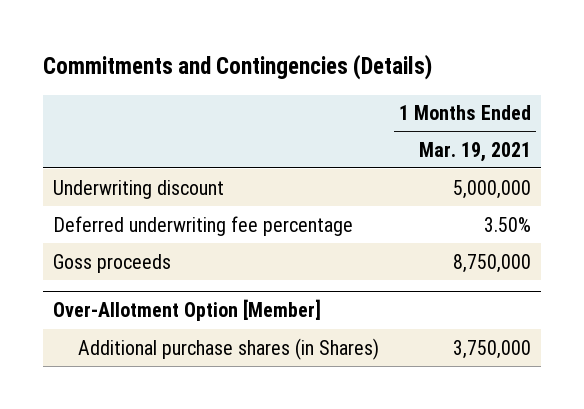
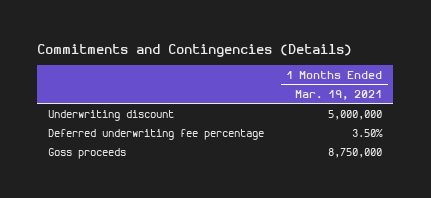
[53,299,322,322] Over-Allotment Option [Member] -> none
[77,337,379,360] Additional purchase shares (in Shares) -> none

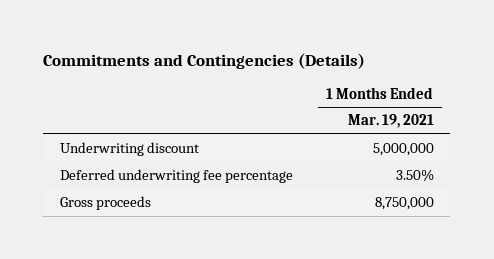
[48,147,127,159] Goss proceeds -> [60,196,152,211] Gross proceeds

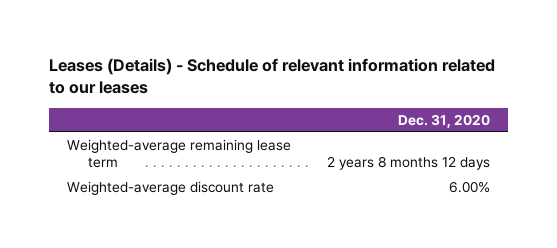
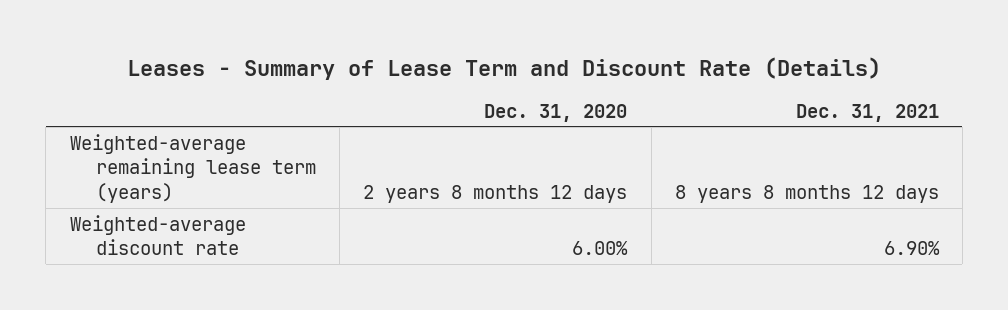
[49,58,496,95] Leases (Details) - Schedule of relevant information related to our leases -> [127,56,882,80] Leases - Summary of Lease Term and Discount Rate (Details)
none -> [795,103,939,122] Dec. 31, 2021
[67,139,292,169] Weighted-average remaining lease term -> [69,133,316,203] Weighted-average remaining lease term (years)

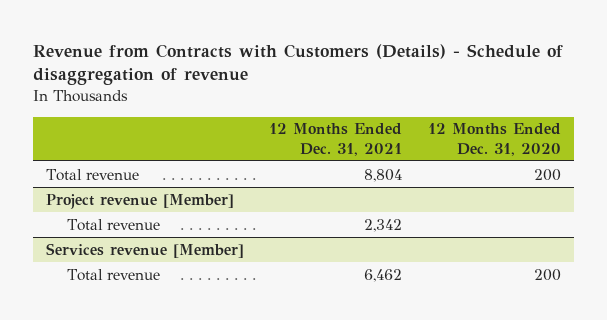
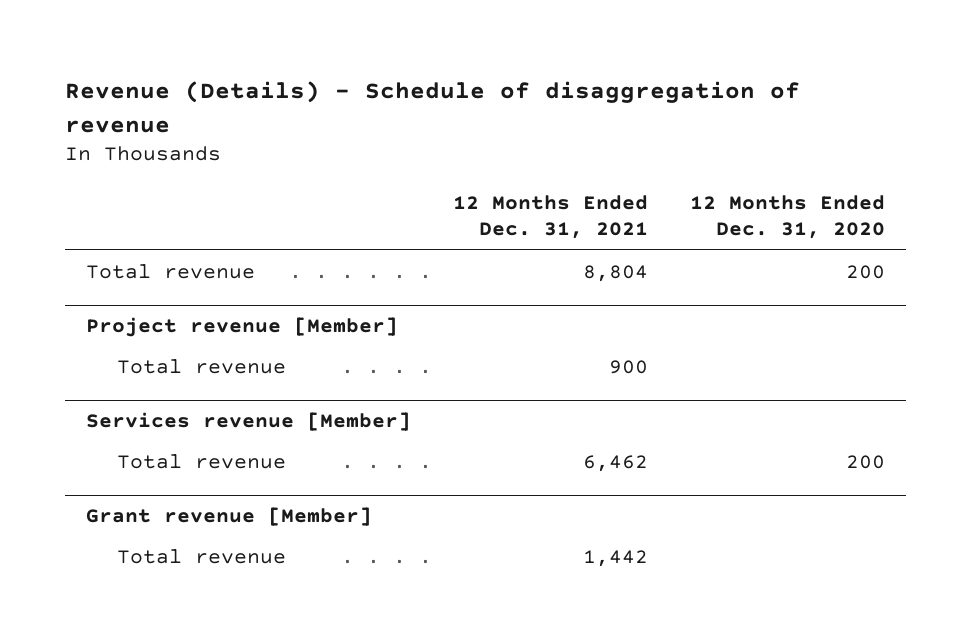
[32,43,563,86] Revenue from Contracts with Customers (Details) - Schedule of disaggregation of revenue -> [65,81,801,133] Revenue (Details) - Schedule of disaggregation of revenue
[364,218,403,232] 2,342 -> [609,359,649,374] 900
none -> [86,507,373,527] Grant revenue [Member]
none -> [116,548,286,564] Total revenue

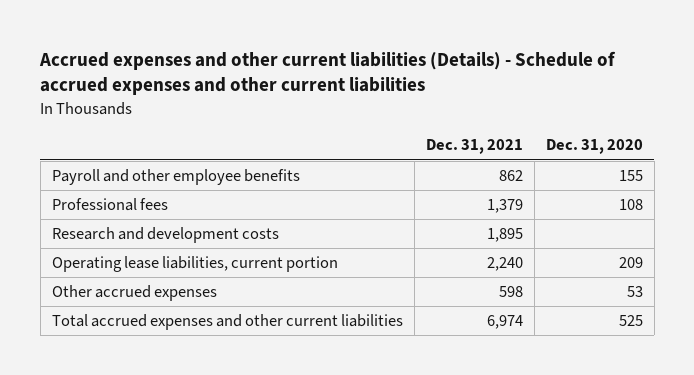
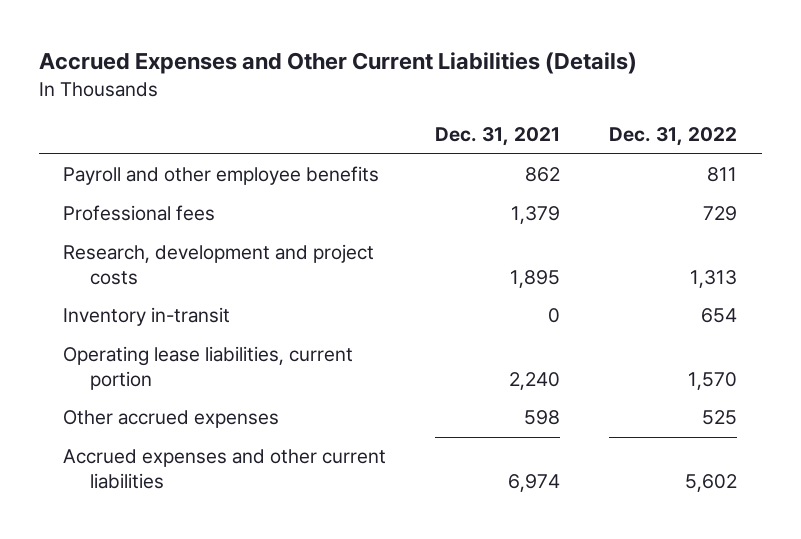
[39,50,617,96] Accrued expenses and other current liabilities (Details) - Schedule of accrued expenses and other current liabilities -> [38,52,637,75] Accrued Expenses and Other Current Liabilities (Details)
[545,139,643,155] Dec. 31, 2020 -> none
none -> [609,127,738,147] Dec. 31, 2022
[51,227,279,244] Research and development costs -> [63,244,375,286] Research, development and project costs
none -> [63,307,231,327] Inventory in-transit
[51,314,403,331] Total accrued expenses and other current liabilities -> [63,449,387,490] Accrued expenses and other current liabilities

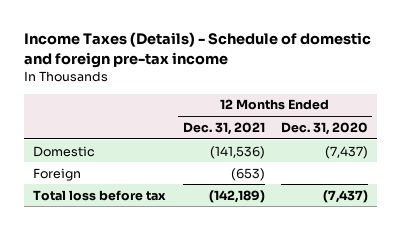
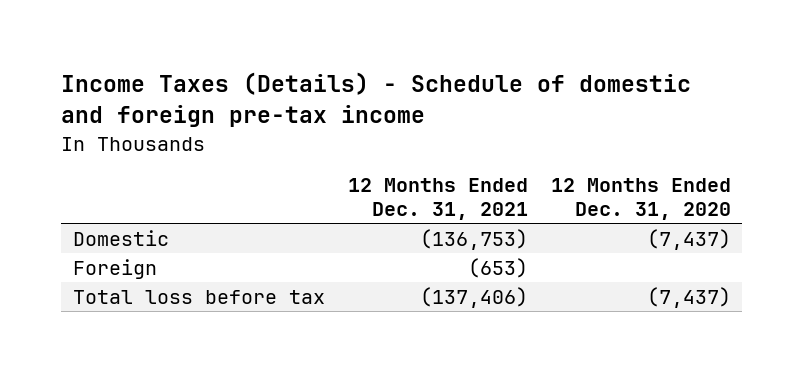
[209,145,265,159] (141,536) -> [419,228,528,250] (136,753)
[208,189,265,203] (142,189) -> [419,286,528,308] (137,406)

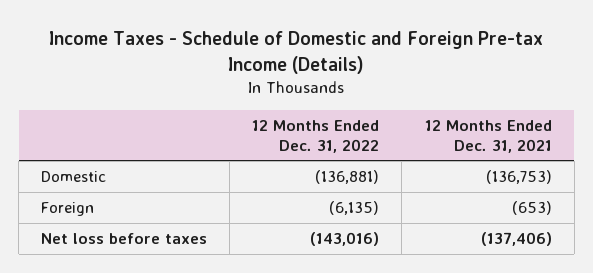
[60,72,691,128] Income Taxes (Details) - Schedule of domestic and foreign pre-tax income -> [49,30,544,74] Income Taxes - Schedule of Domestic and Foreign Pre-tax Income (Details)
[550,178,731,221] 12 Months Ended Dec. 31, 2020 -> none
none -> [252,119,380,153] 12 Months Ended Dec. 31, 2022
[72,289,325,304] Total loss before tax -> [41,233,208,245] Net loss before taxes

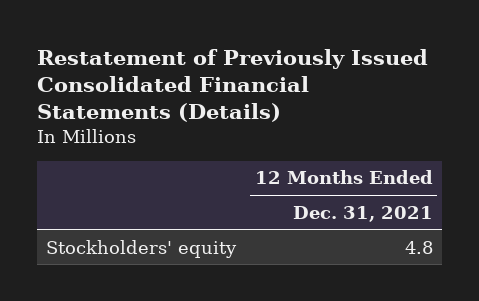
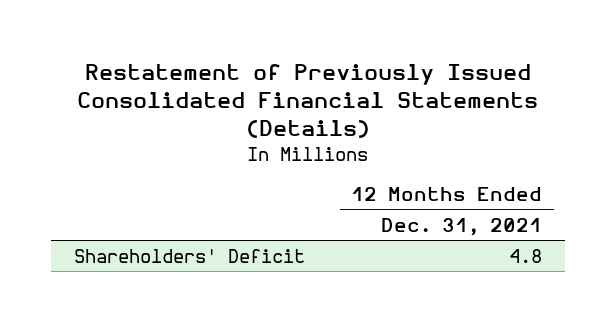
[46,239,238,258] Stockholders' equity -> [74,249,306,264] Shareholders' Deficit

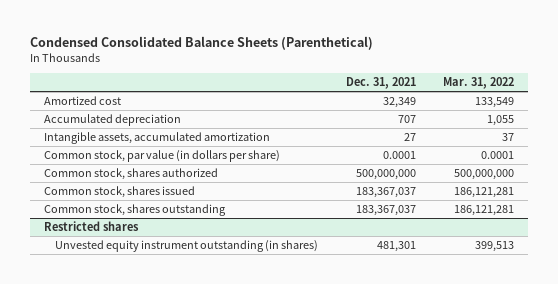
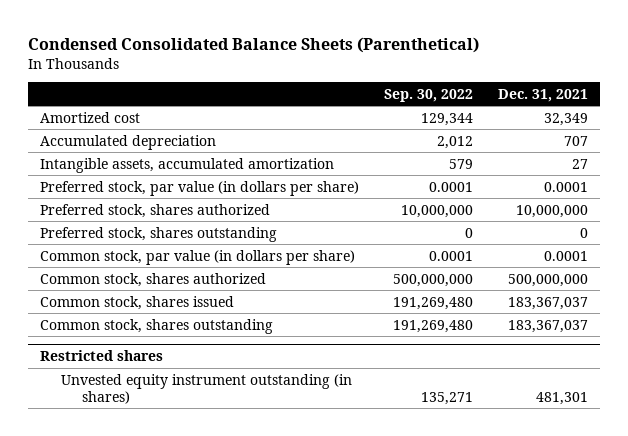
[443,77,515,90] Mar. 31, 2022 -> none
none -> [384,88,474,102] Sep. 30, 2022
none -> [40,180,360,196] Preferred stock, par value (in dollars per share)
none -> [40,203,271,218] Preferred stock, shares authorized
none -> [40,226,278,242] Preferred stock, shares outstanding

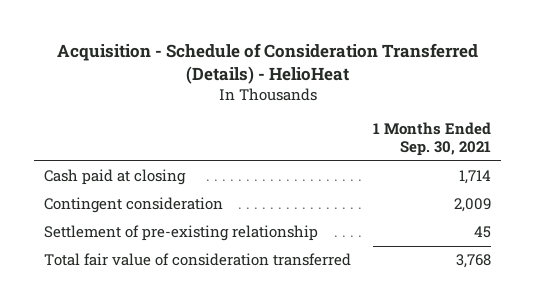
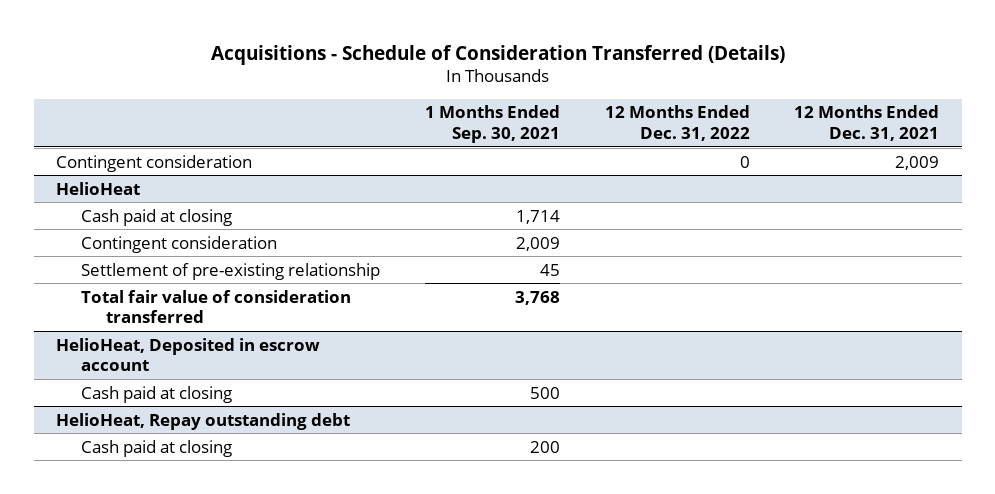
[56,42,478,84] Acquisition - Schedule of Consideration Transferred (Details) - HelioHeat -> [210,44,785,65] Acquisitions - Schedule of Consideration Transferred (Details)
none -> [604,105,750,142] 12 Months Ended Dec. 31, 2022
none -> [794,105,940,142] 12 Months Ended Dec. 31, 2021
none -> [56,154,253,172] Contingent consideration
none -> [56,181,141,195] HelioHeat
none -> [56,337,321,372] HelioHeat, Deposited in escrow account
none -> [81,385,233,403] Cash paid at closing
none -> [56,412,351,430] HelioHeat, Repay outstanding debt
none -> [81,439,233,457] Cash paid at closing

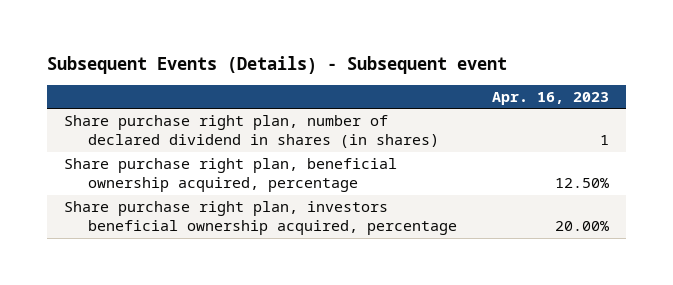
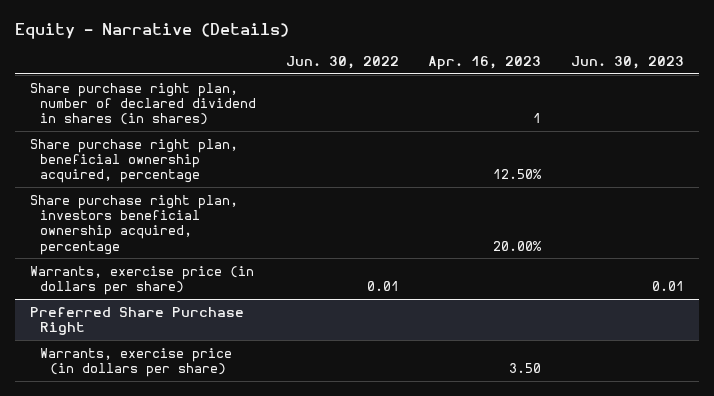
[47,55,508,74] Subsequent Events (Details) - Subsequent event -> [15,23,290,40] Equity - Narrative (Details)
none -> [285,56,399,70] Jun. 30, 2022
none -> [571,56,685,70] Jun. 30, 2023
none -> [29,265,254,295] Warrants, exercise price (in dollars per share)
none -> [29,306,244,335] Preferred Share Purchase Right
none -> [40,347,233,377] Warrants, exercise price (in dollars per share)

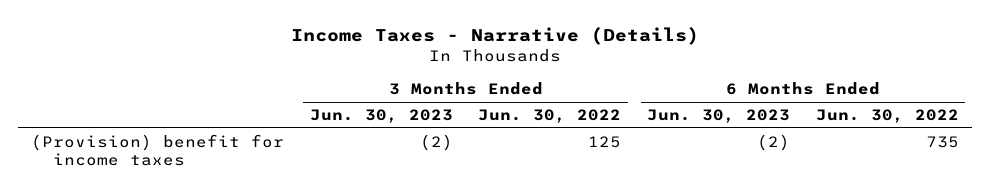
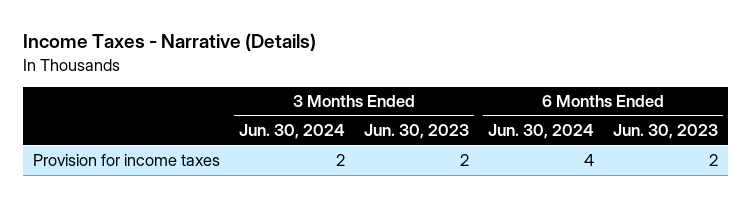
[478,109,622,124] Jun. 30, 2022 -> none
[815,109,959,124] Jun. 30, 2022 -> none
none -> [238,124,345,140] Jun. 30, 2024
none -> [488,124,595,140] Jun. 30, 2024
[31,134,285,167] (Provision) benefit for income taxes -> [32,154,220,167] Provision for income taxes
[419,134,453,152] (2) -> [460,154,470,167] 2
[757,134,791,152] (2) -> [709,154,719,167] 2

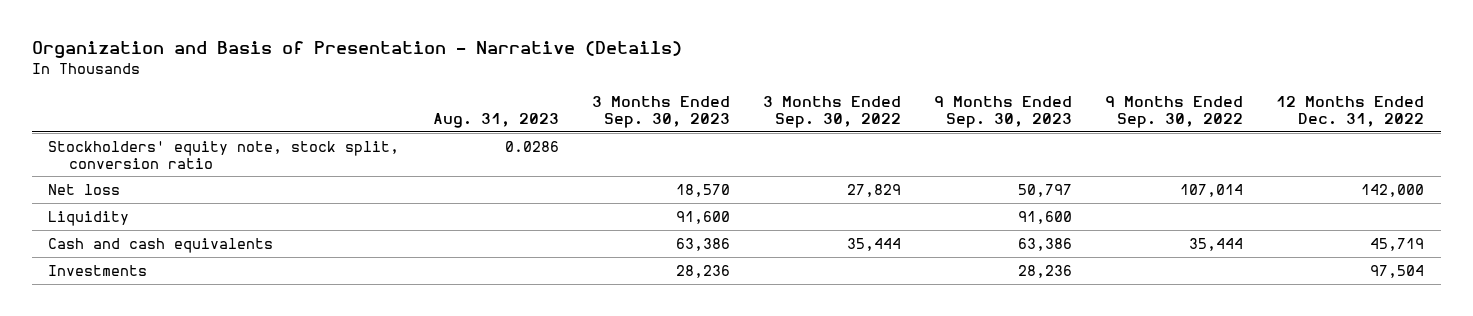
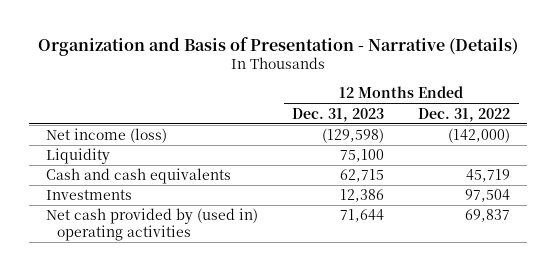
[432,112,559,128] Aug. 31, 2023 -> none
[591,96,730,128] 3 Months Ended Sep. 30, 2023 -> none
[762,96,901,128] 3 Months Ended Sep. 30, 2022 -> none
[933,96,1072,128] 9 Months Ended Sep. 30, 2023 -> none
[1105,96,1244,128] 9 Months Ended Sep. 30, 2022 -> none
none -> [292,107,385,122] Dec. 31, 2023
[48,140,400,169] Stockholders' equity note, stock split, conversion ratio -> none
[48,183,121,195] Net loss -> [46,128,168,144] Net income (loss)
[1361,183,1425,197] 142,000 -> [448,128,511,144] (142,000)
none -> [46,208,259,241] Net cash provided by (used in) operating activities

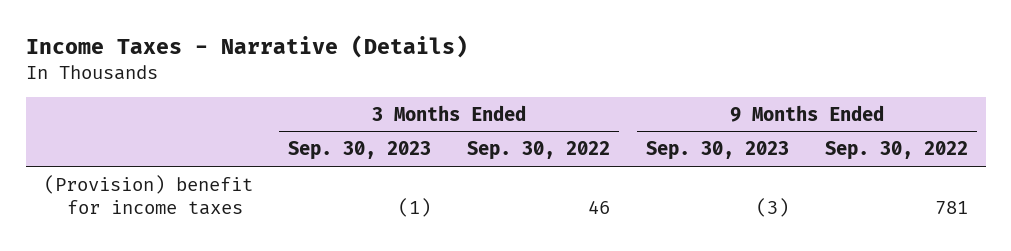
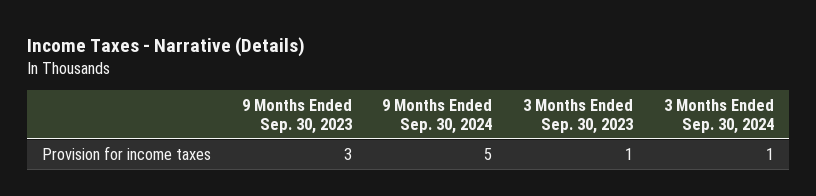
[467,141,611,161] Sep. 30, 2022 -> none
[824,141,968,161] Sep. 30, 2022 -> none
none -> [382,98,493,134] 9 Months Ended Sep. 30, 2024
none -> [663,98,774,134] 3 Months Ended Sep. 30, 2024
[43,174,253,216] (Provision) benefit for income taxes -> [41,146,211,161] Provision for income taxes
[398,198,432,218] (1) -> [624,148,633,161] 1
[755,198,789,218] (3) -> [343,148,352,161] 3

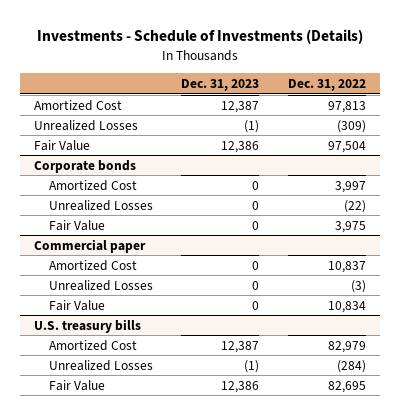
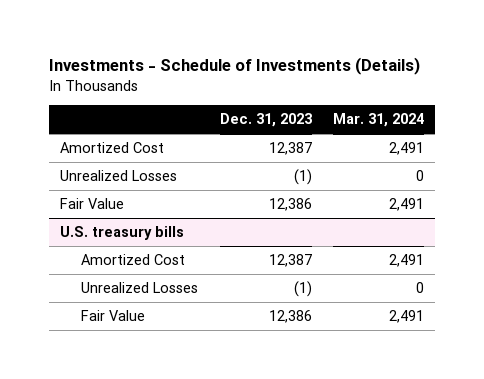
[287,78,366,91] Dec. 31, 2022 -> none
none -> [333,113,425,128] Mar. 31, 2024
[34,159,137,173] Corporate bonds -> none
[48,179,137,191] Amortized Cost -> none
[48,199,153,211] Unrealized Losses -> none
[48,219,105,231] Fair Value -> none
[34,238,147,253] Commercial paper -> none
[48,259,137,271] Amortized Cost -> none
[48,279,153,291] Unrealized Losses -> none
[48,299,105,311] Fair Value -> none

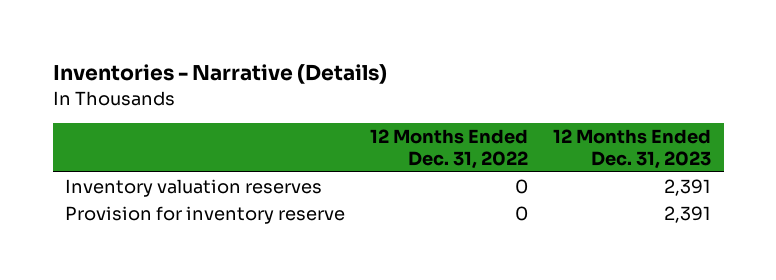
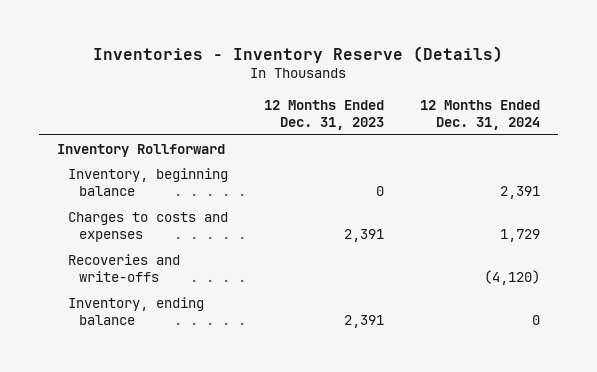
[52,64,387,85] Inventories - Narrative (Details) -> [93,45,504,63] Inventories - Inventory Reserve (Details)
[370,128,529,169] 12 Months Ended Dec. 31, 2022 -> none
none -> [419,99,540,130] 12 Months Ended Dec. 31, 2024
none -> [56,143,225,157] Inventory Rollforward
[65,178,323,197] Inventory valuation reserves -> [67,167,228,197] Inventory, beginning balance
[664,178,712,196] 2,391 -> [375,186,384,197] 0
[65,205,346,224] Provision for inventory reserve -> [67,211,228,243] Charges to costs and expenses
none -> [67,253,180,283] Recoveries and write-offs
none -> [67,296,204,326] Inventory, ending balance

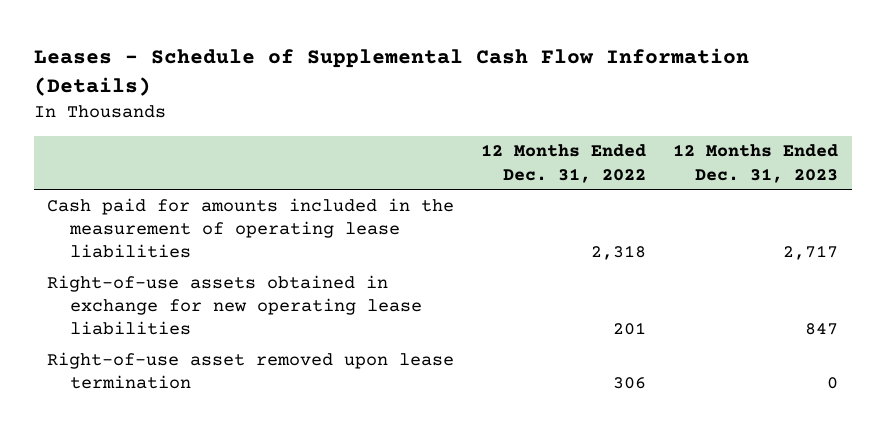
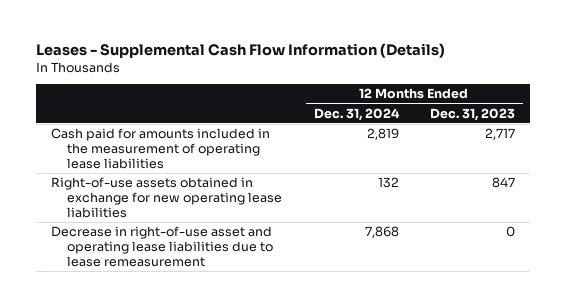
[33,47,749,96] Leases - Schedule of Supplemental Cash Flow Information (Details) -> [35,42,445,58] Leases - Supplemental Cash Flow Information (Details)
[481,144,647,183] 12 Months Ended Dec. 31, 2022 -> none
none -> [313,107,400,121] Dec. 31, 2024
[47,351,455,390] Right-of-use asset removed upon lease termination -> none
none -> [51,226,274,268] Decrease in right-of-use asset and operating lease liabilities due to lease remeasurement

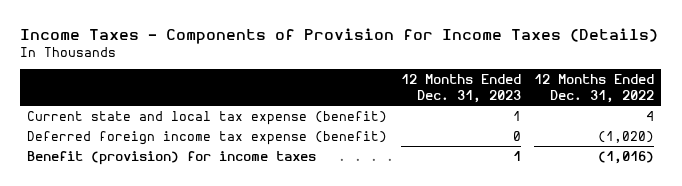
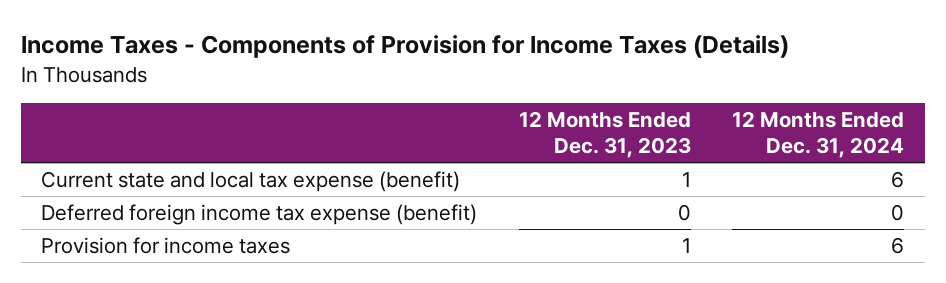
[534,73,655,103] 12 Months Ended Dec. 31, 2022 -> none
none -> [732,110,905,159] 12 Months Ended Dec. 31, 2024
[27,150,317,165] Benefit (provision) for income taxes -> [41,237,291,255] Provision for income taxes

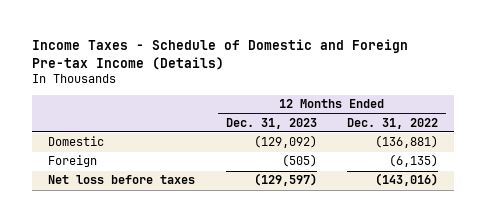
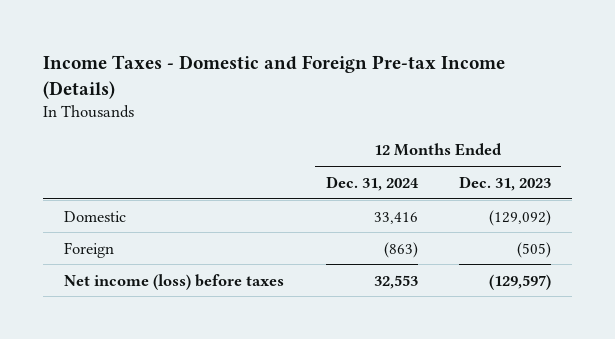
[32,39,409,70] Income Taxes - Schedule of Domestic and Foreign Pre-tax Income (Details) -> [43,55,506,99] Income Taxes - Domestic and Foreign Pre-tax Income (Details)
[347,117,439,129] Dec. 31, 2022 -> none
none -> [325,175,419,191] Dec. 31, 2024
[47,175,195,185] Net loss before taxes -> [64,273,285,290] Net income (loss) before taxes

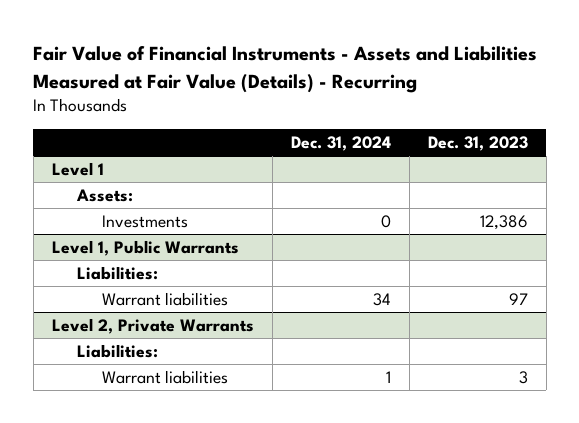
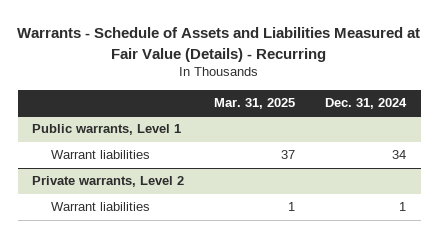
[33,46,538,93] Fair Value of Financial Instruments - Assets and Liabilities Measured at Fair Value (Details) - Recurring -> [17,27,421,62] Warrants - Schedule of Assets and Liabilities Measured at Fair Value (Details) - Recurring
[427,135,528,151] Dec. 31, 2023 -> none
none -> [214,97,296,109] Mar. 31, 2025
[51,162,104,177] Level 1 -> none
[75,189,133,203] Assets: -> none
[101,215,188,229] Investments -> none
[76,266,158,281] Liabilities: -> none
[51,240,239,257] Level 1, Public Warrants -> [32,124,182,136] Public warrants, Level 1
[76,344,158,359] Liabilities: -> none
[51,318,254,335] Level 2, Private Warrants -> [32,176,185,188] Private warrants, Level 2

